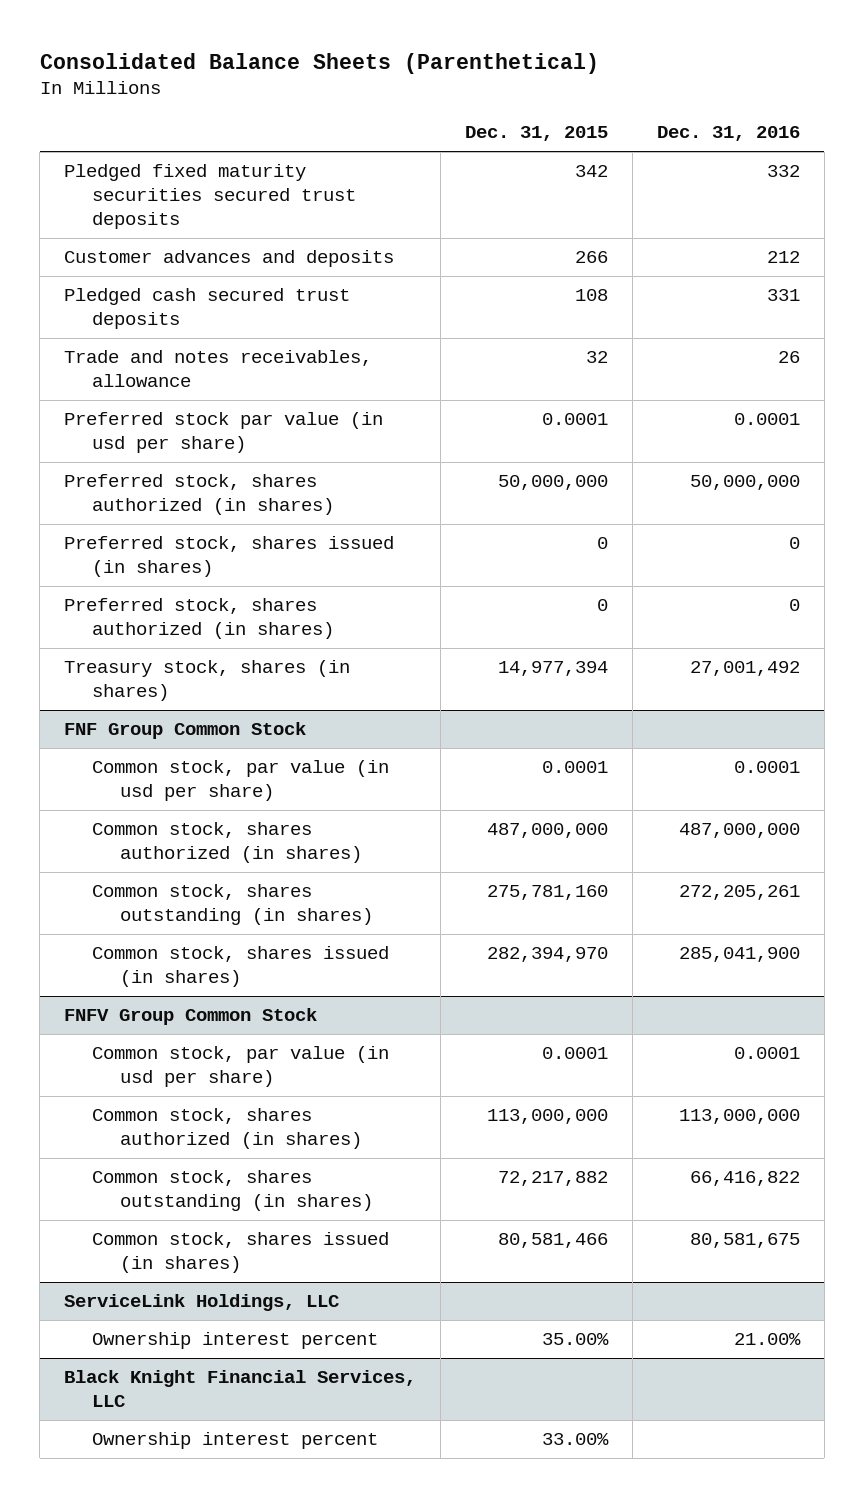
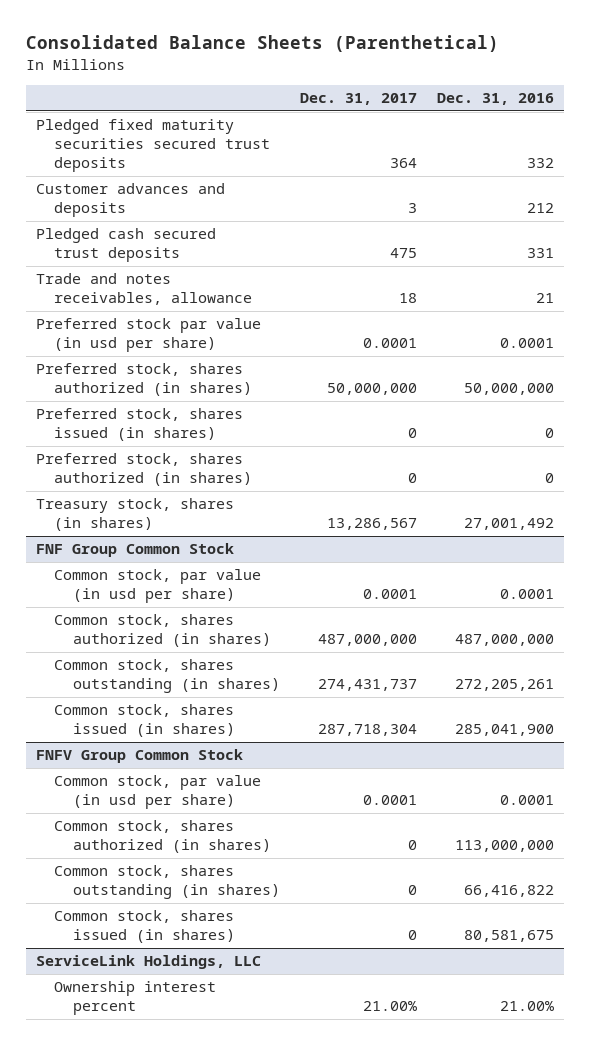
[465,126,609,142] Dec. 31, 2015 -> none
none -> [299,93,417,106] Dec. 31, 2017
[777,351,800,364] 26 -> [535,293,554,304] 21
[64,1370,417,1408] Black Knight Financial Services, LLC -> none
[92,1432,379,1450] Ownership interest percent -> none

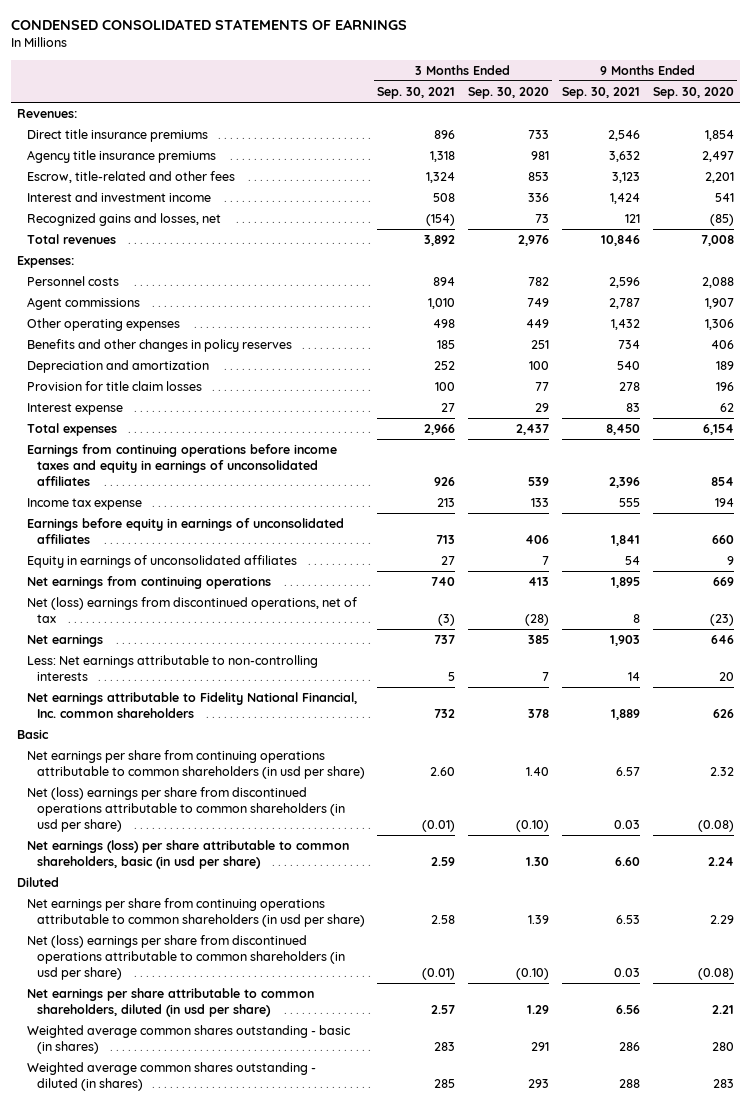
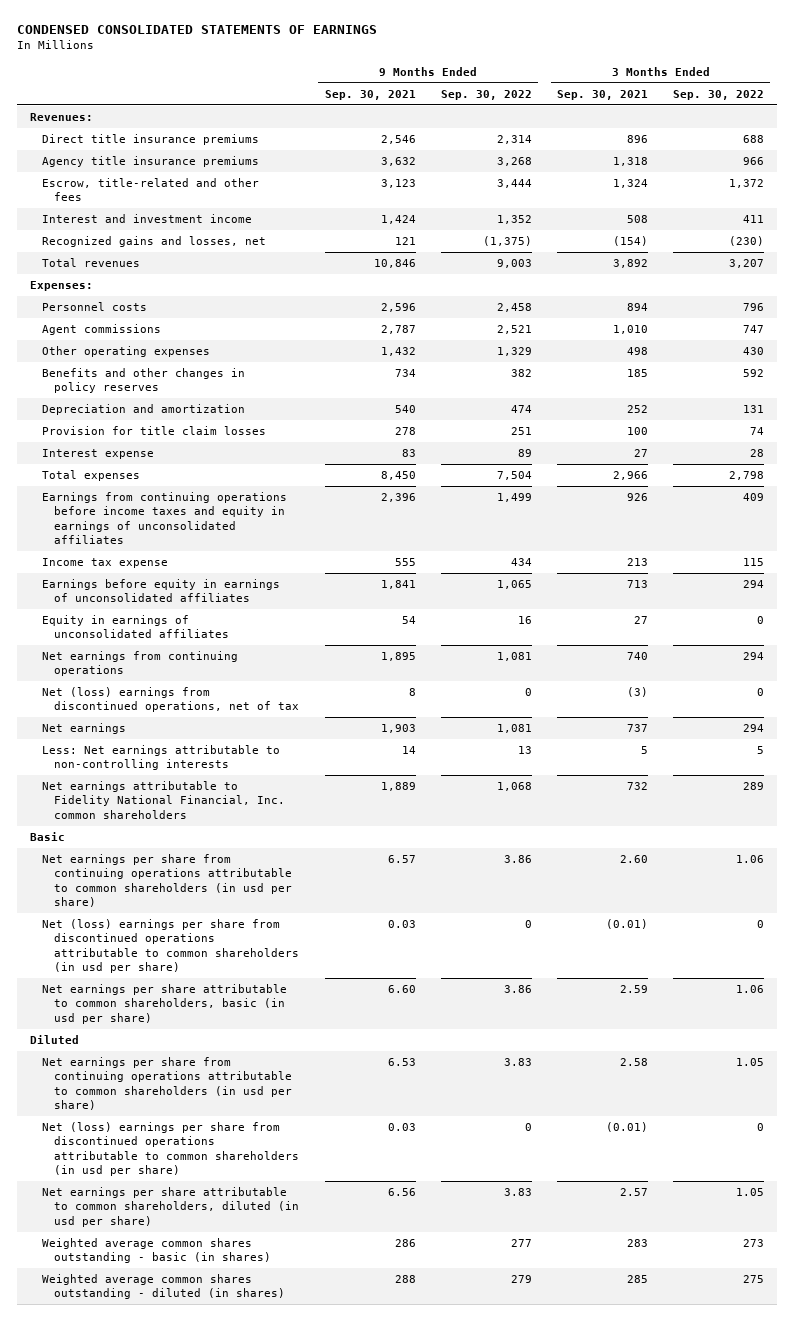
[468,87,550,100] Sep. 30, 2020 -> none
[652,87,734,100] Sep. 30, 2020 -> none
none -> [440,89,532,100] Sep. 30, 2022
none -> [673,89,765,100] Sep. 30, 2022
[27,840,350,869] Net earnings (loss) per share attributable to common shareholders, basic (in usd per share) -> [42,984,288,1024] Net earnings per share attributable to common shareholders, basic (in usd per share)

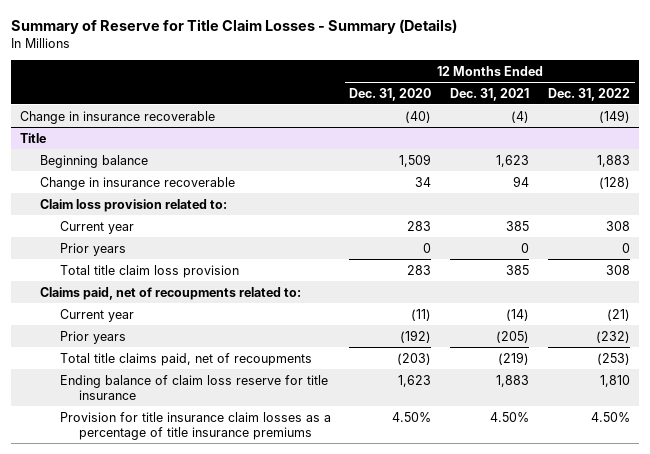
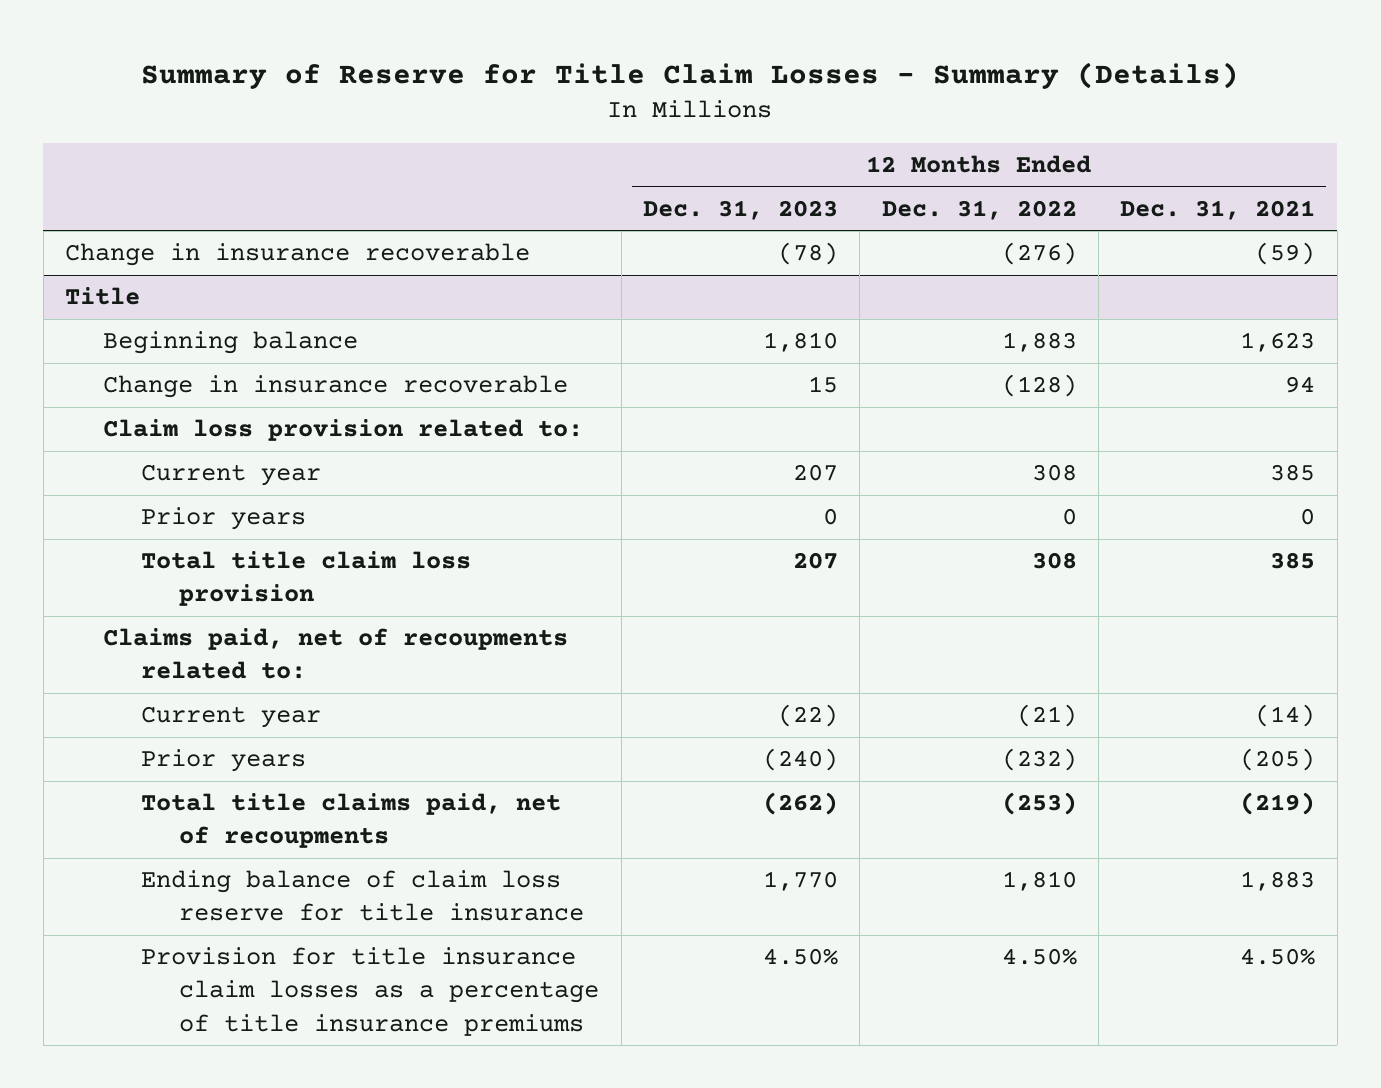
[349,87,432,101] Dec. 31, 2020 -> none
none -> [642,199,838,220] Dec. 31, 2023
[511,110,530,123] (4) -> [1255,242,1316,266] (59)
[598,109,630,123] (149) -> [1001,242,1077,266] (276)

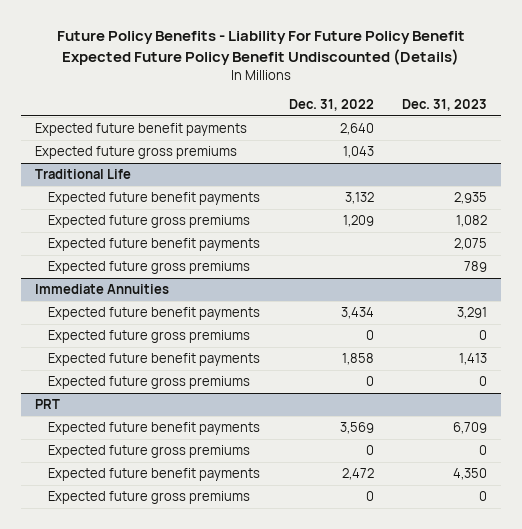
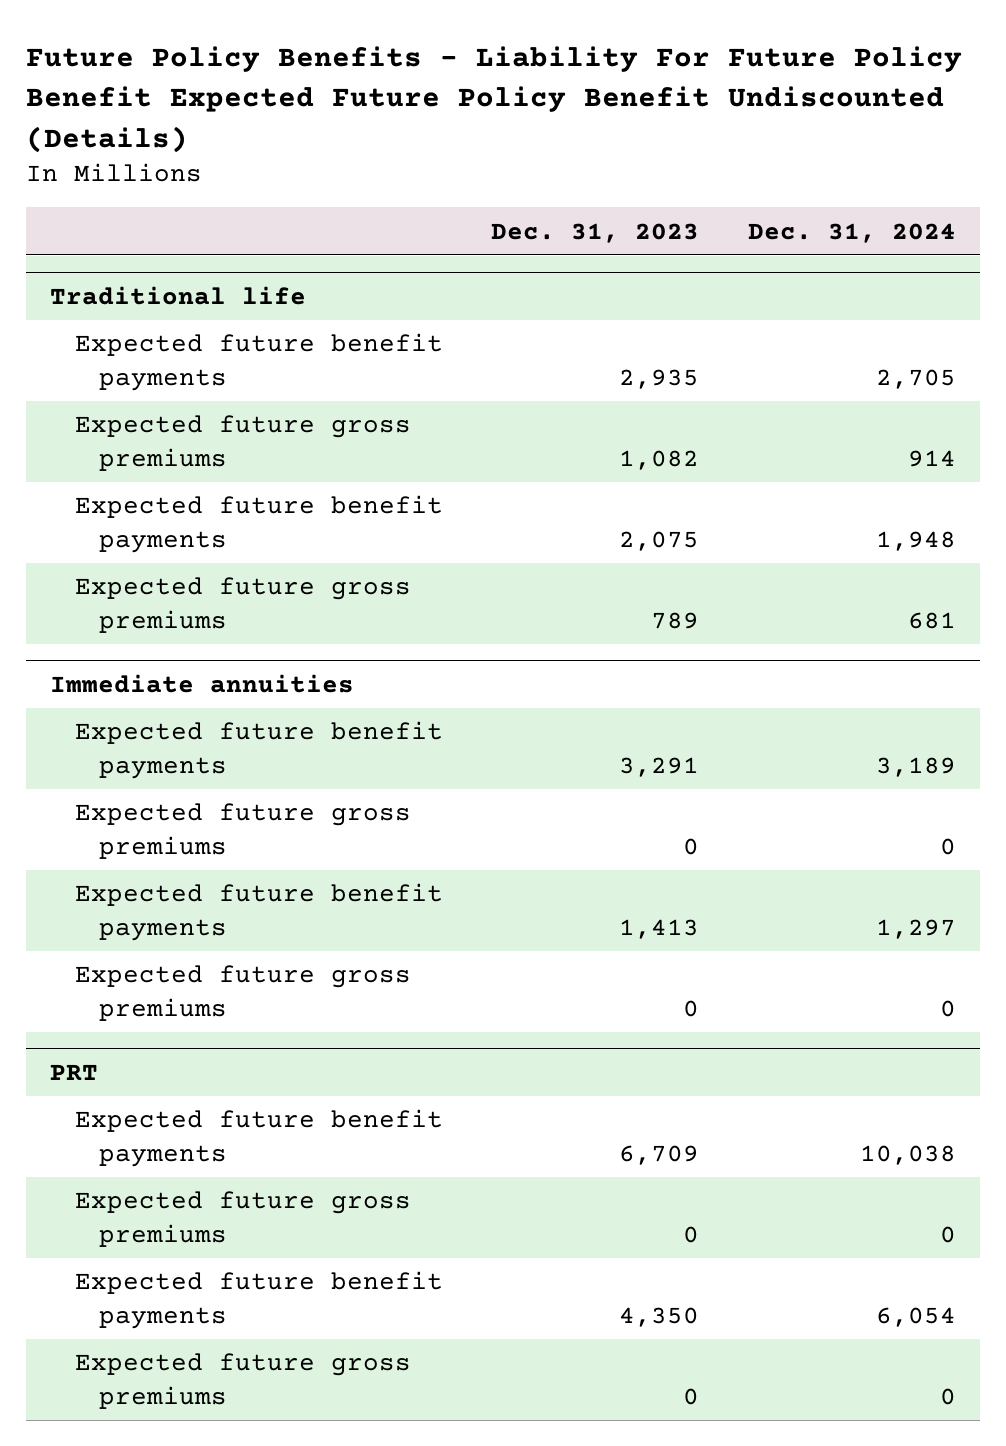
[288,99,374,112] Dec. 31, 2022 -> none
none -> [747,222,956,243] Dec. 31, 2024
[35,123,248,137] Expected future benefit payments -> none
[35,146,238,160] Expected future gross premiums -> none
[35,169,132,180] Traditional Life -> [50,285,307,305] Traditional life
[35,284,170,295] Immediate Annuities -> [50,673,355,693] Immediate annuities

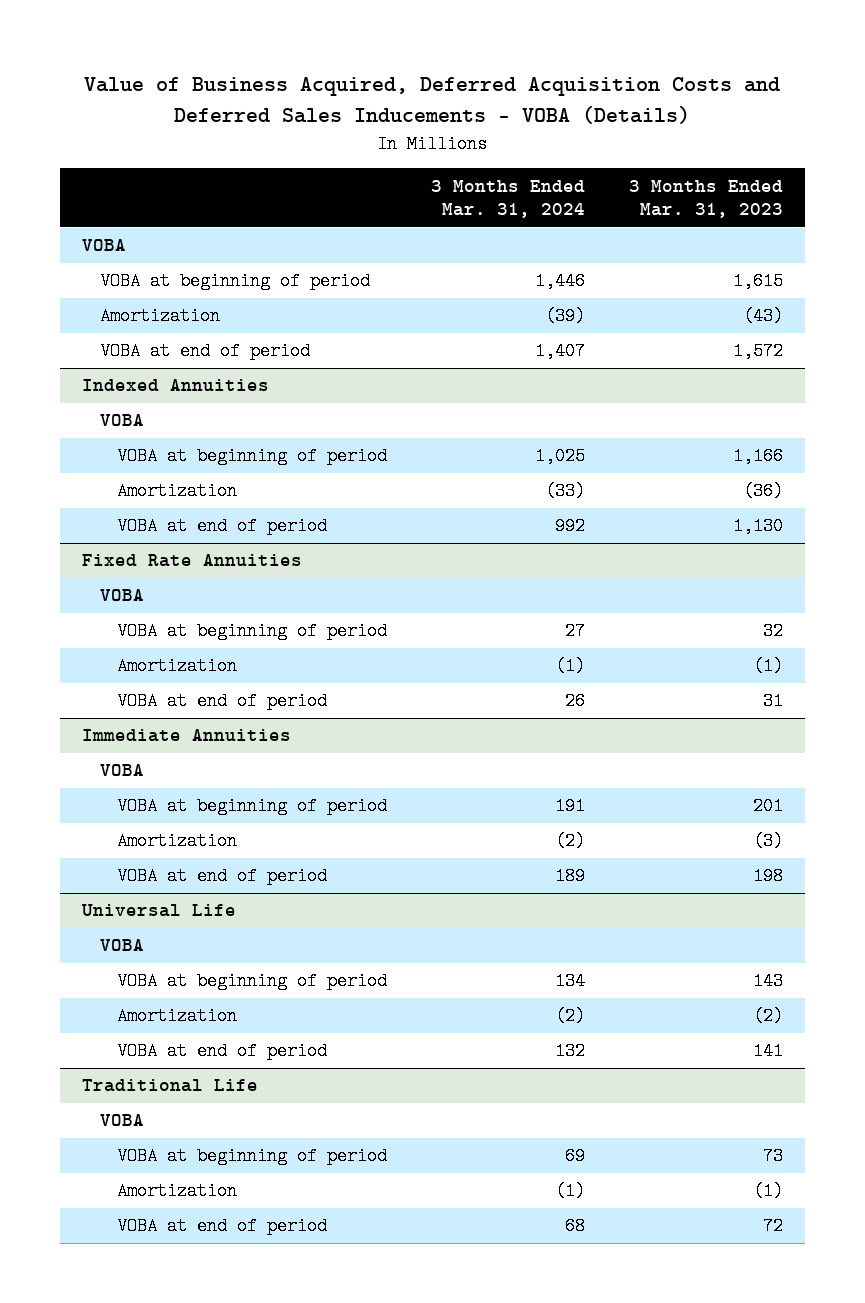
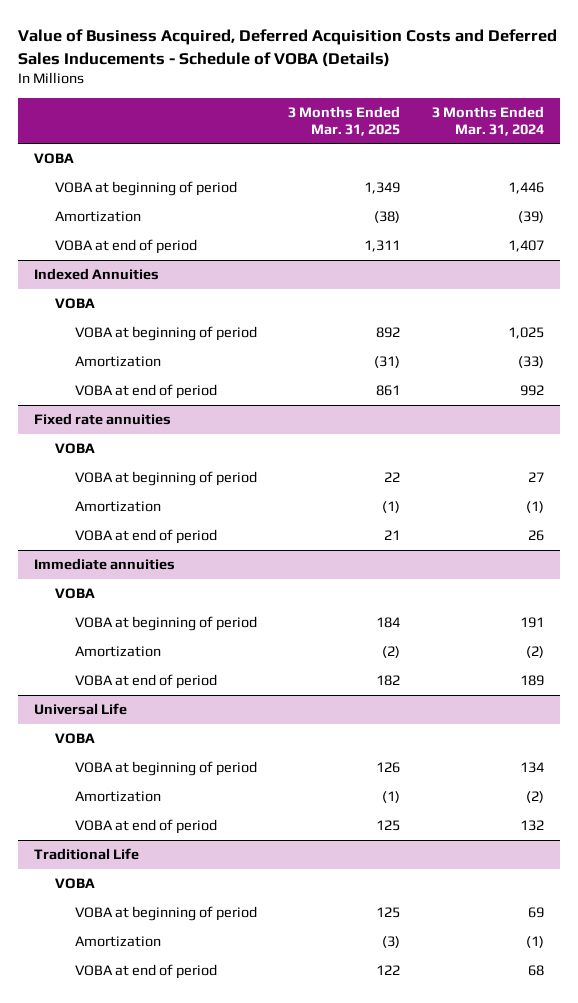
[84,76,781,124] Value of Business Acquired, Deferred Acquisition Costs and Deferred Sales Inducements - VOBA (Details) -> [18,28,558,67] Value of Business Acquired, Deferred Acquisition Costs and Deferred Sales Inducements - Schedule of VOBA (Details)
[628,179,783,219] 3 Months Ended Mar. 31, 2023 -> none
none -> [288,105,401,136] 3 Months Ended Mar. 31, 2025
[82,554,303,568] Fixed Rate Annuities -> [34,413,172,426] Fixed rate annuities
[82,729,292,743] Immediate Annuities -> [34,558,176,571] Immediate annuities

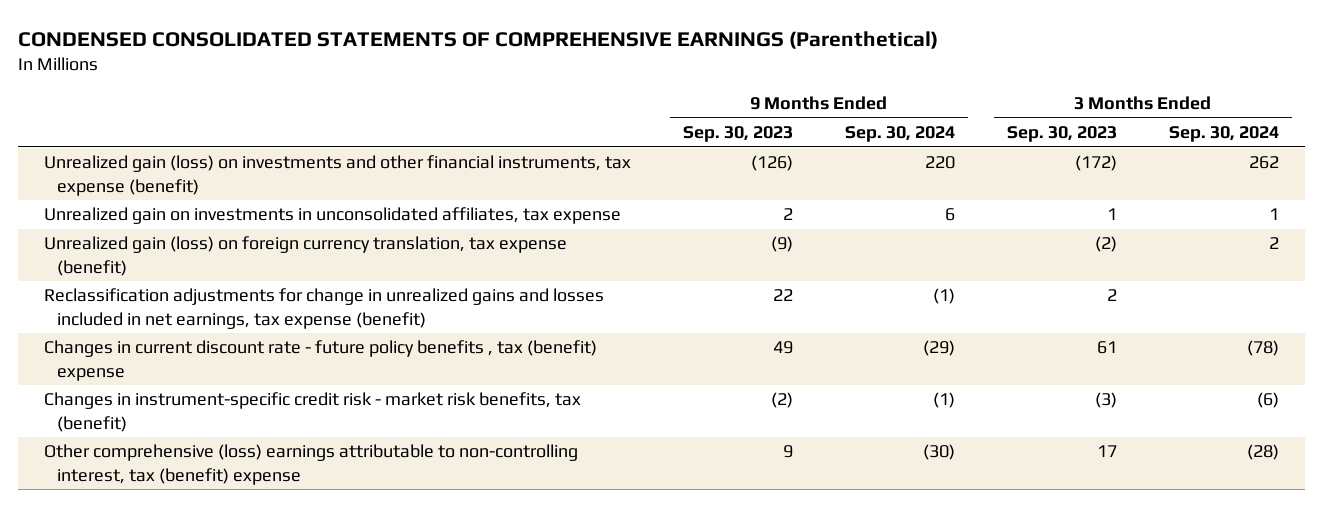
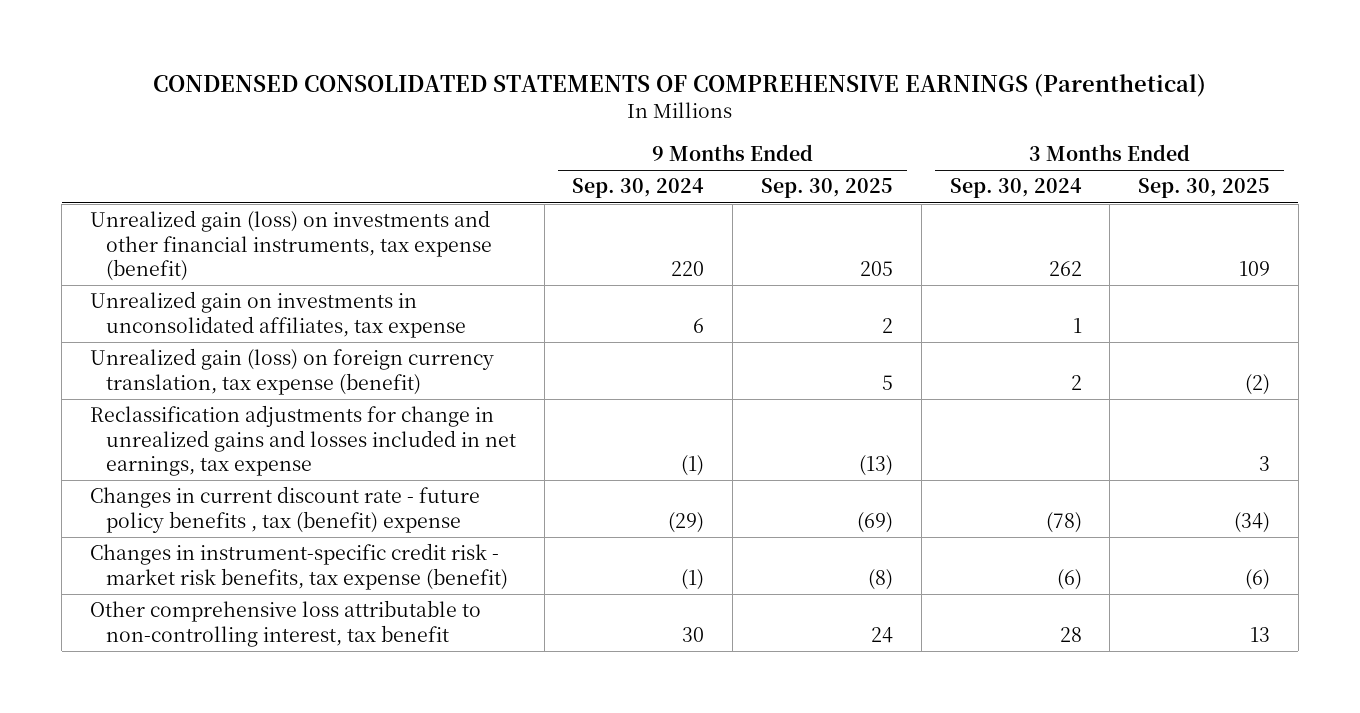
[682,125,793,142] Sep. 30, 2023 -> none
[1007,125,1118,142] Sep. 30, 2023 -> none
none -> [761,178,894,199] Sep. 30, 2025
none -> [1138,178,1271,199] Sep. 30, 2025
[43,288,604,329] Reclassification adjustments for change in unrealized gains and losses included in net earnings, tax expense (benefit) -> [90,405,516,476] Reclassification adjustments for change in unrealized gains and losses included in net earnings, tax expense
[43,392,581,432] Changes in instrument-specific credit risk - market risk benefits, tax (benefit) -> [90,543,508,590] Changes in instrument-specific credit risk - market risk benefits, tax expense (benefit)
[43,444,578,485] Other comprehensive (loss) earnings attributable to non-controlling interest, tax (benefit) expense -> [90,600,482,647] Other comprehensive loss attributable to non-controlling interest, tax benefit
[923,444,956,461] (30) -> [682,626,705,642] 30
[1247,444,1280,461] (28) -> [1059,626,1082,642] 28

